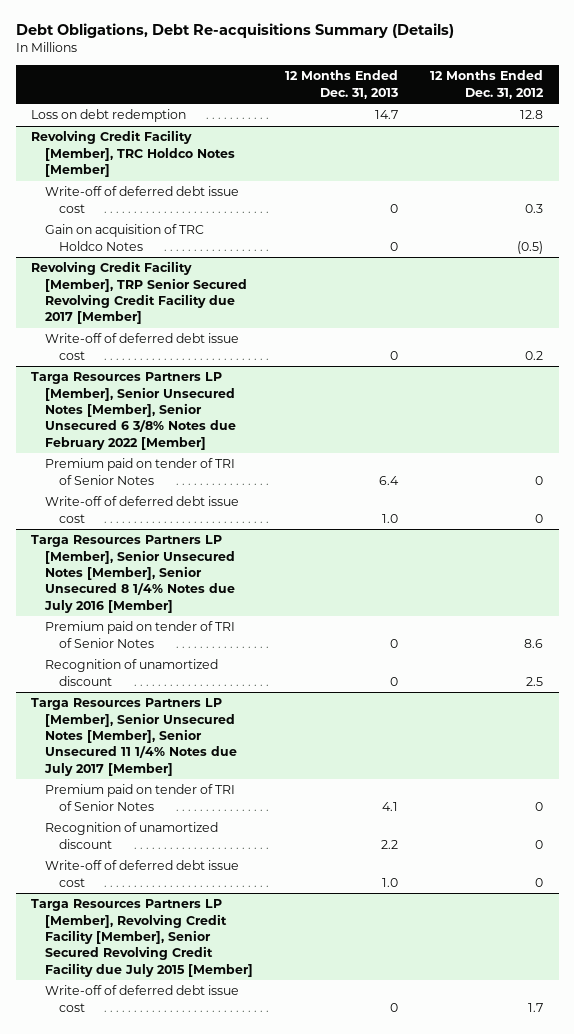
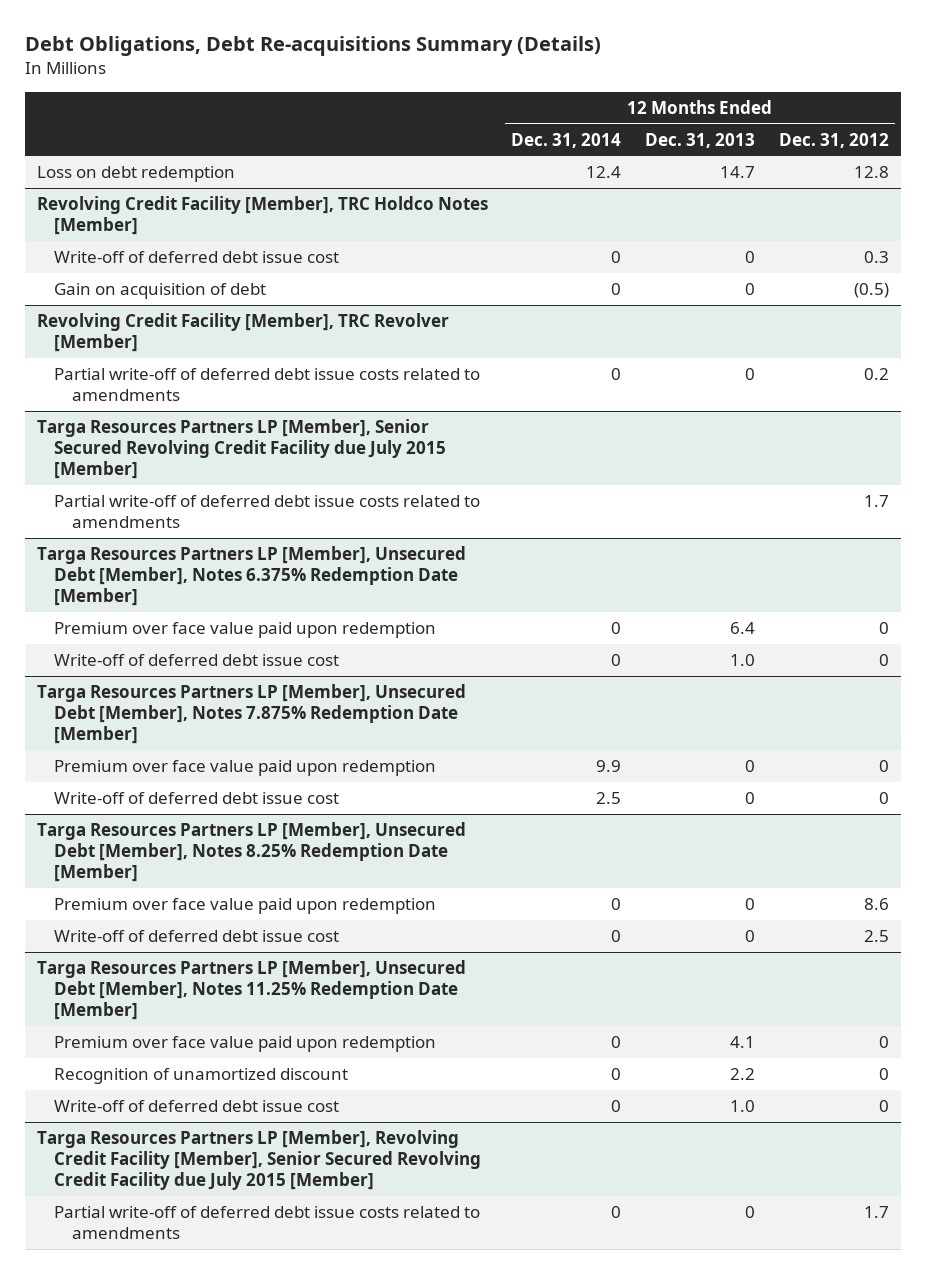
none -> [511,132,622,148] Dec. 31, 2014
[31,261,248,325] Revolving Credit Facility [Member], TRP Senior Secured Revolving Credit Facility due 2017 [Member] -> none
[31,372,237,450] Targa Resources Partners LP [Member], Senior Unsecured Notes [Member], Senior Unsecured 6 3/8% Notes due February 2022 [Member] -> none
[45,224,205,251] Gain on acquisition of TRC Holdco Notes -> [54,283,267,300] Gain on acquisition of debt
none -> [36,313,449,353] Revolving Credit Facility [Member], TRC Revolver [Member]
[45,333,240,360] Write-off of deferred debt issue cost -> [54,368,481,402] Partial write-off of deferred debt issue costs related to amendments
none -> [36,419,447,480] Targa Resources Partners LP [Member], Senior Secured Revolving Credit Facility due July 2015 [Member]
none -> [54,495,481,529] Partial write-off of deferred debt issue costs related to amendments
none -> [36,546,466,607] Targa Resources Partners LP [Member], Unsecured Debt [Member], Notes 6.375% Redemption Date [Member]
[45,458,236,485] Premium paid on tender of TRI of Senior Notes -> [54,622,437,639] Premium over face value paid upon redemption
[31,535,236,613] Targa Resources Partners LP [Member], Senior Unsecured Notes [Member], Senior Unsecured 8 1/4% Notes due July 2016 [Member] -> none
[45,621,236,648] Premium paid on tender of TRI of Senior Notes -> none
[45,659,219,686] Recognition of unamortized discount -> none
[31,698,238,776] Targa Resources Partners LP [Member], Senior Unsecured Notes [Member], Senior Unsecured 11 1/4% Notes due July 2017 [Member] -> none
[45,784,236,811] Premium paid on tender of TRI of Senior Notes -> none
none -> [36,684,466,745] Targa Resources Partners LP [Member], Unsecured Debt [Member], Notes 7.875% Redemption Date [Member]
none -> [54,760,437,777] Premium over face value paid upon redemption
none -> [54,792,340,805] Write-off of deferred debt issue cost
none -> [36,822,466,883] Targa Resources Partners LP [Member], Unsecured Debt [Member], Notes 8.25% Redemption Date [Member]
none -> [54,898,437,915] Premium over face value paid upon redemption
none -> [54,930,340,943] Write-off of deferred debt issue cost
none -> [36,960,466,1021] Targa Resources Partners LP [Member], Unsecured Debt [Member], Notes 11.25% Redemption Date [Member]
none -> [54,1036,437,1053] Premium over face value paid upon redemption
[45,985,240,1012] Write-off of deferred debt issue cost -> [54,1206,481,1240] Partial write-off of deferred debt issue costs related to amendments

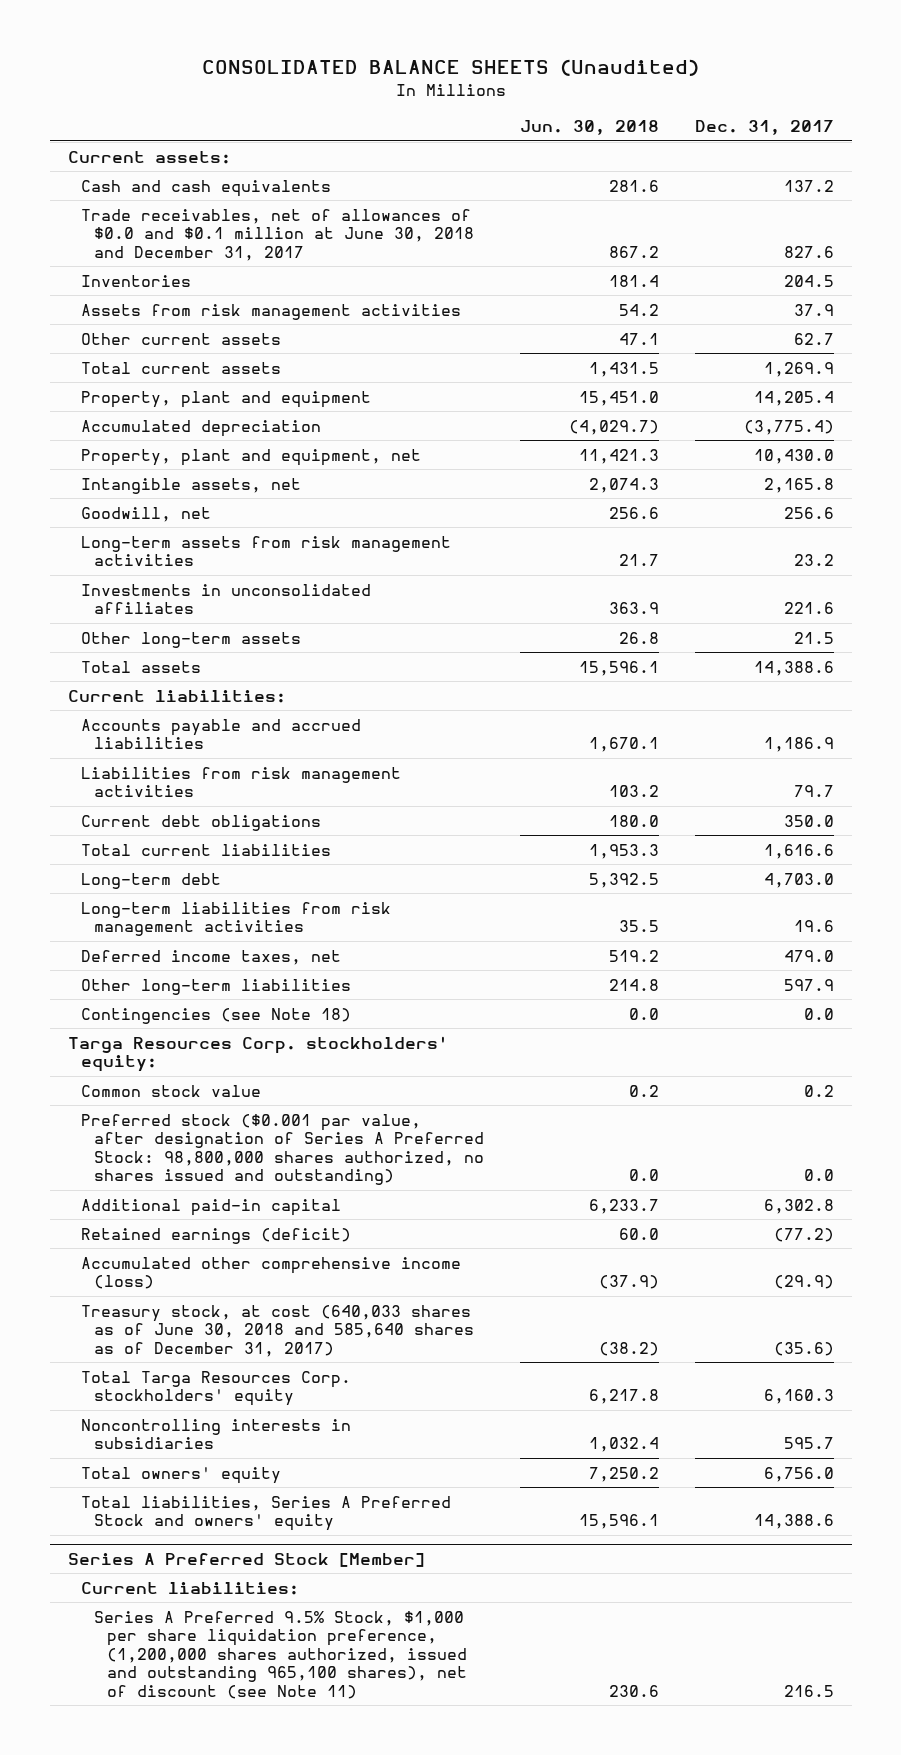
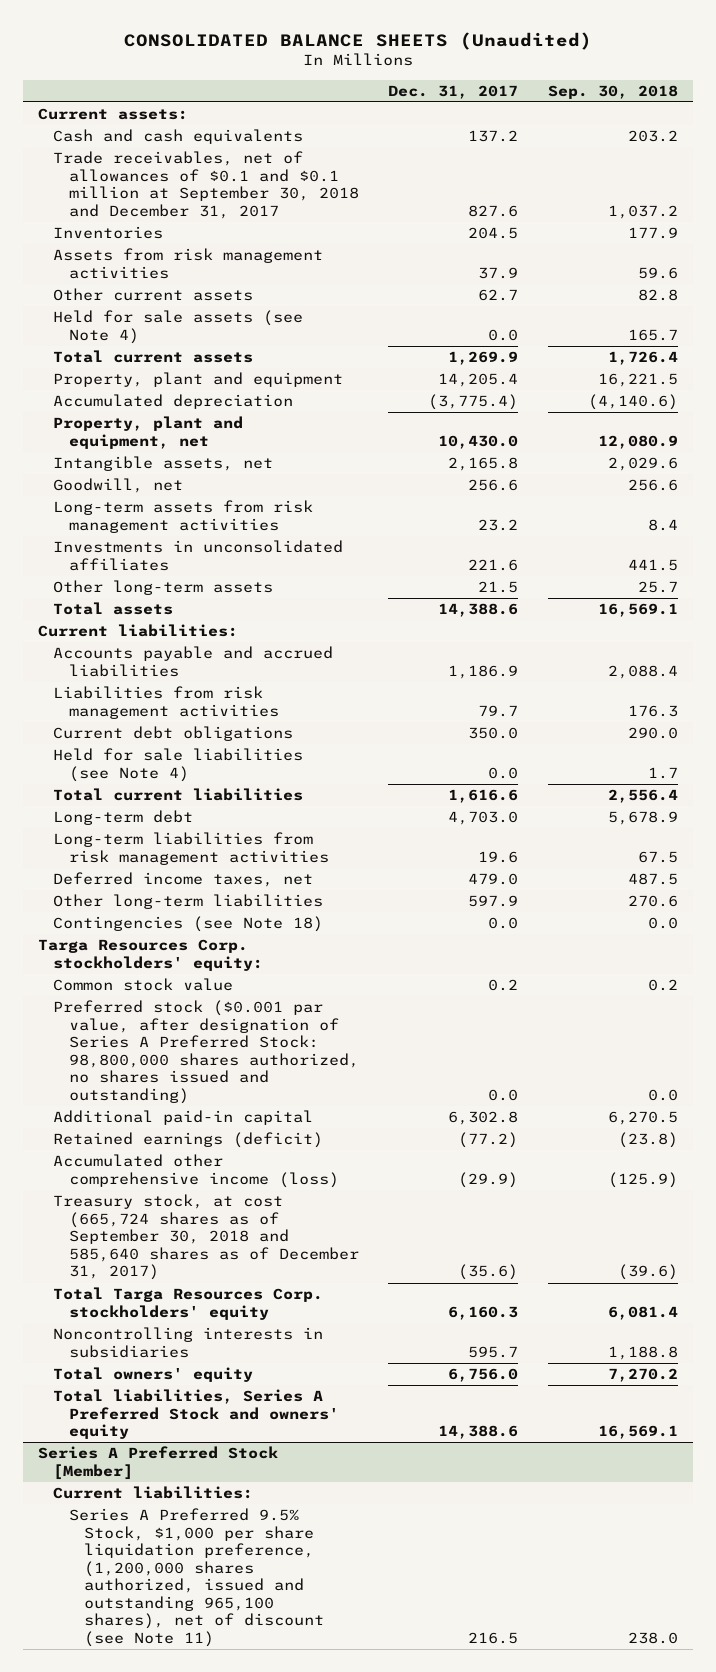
[519,120,659,136] Jun. 30, 2018 -> none
none -> [547,84,678,99] Sep. 30, 2018
[80,208,474,261] Trade receivables, net of allowances of $0.0 and $0.1 million at June 30, 2018 and December 31, 2017 -> [53,151,359,219] Trade receivables, net of allowances of $0.1 and $0.1 million at September 30, 2018 and December 31, 2017
none -> [53,310,304,344] Held for sale assets (see Note 4)
none -> [53,748,304,782] Held for sale liabilities (see Note 4)
[80,1304,474,1357] Treasury stock, at cost (640,033 shares as of June 30, 2018 and 585,640 shares as of December 31, 2017) -> [53,1194,359,1281] Treasury stock, at cost (665,724 shares as of September 30, 2018 and 585,640 shares as of December 31, 2017)

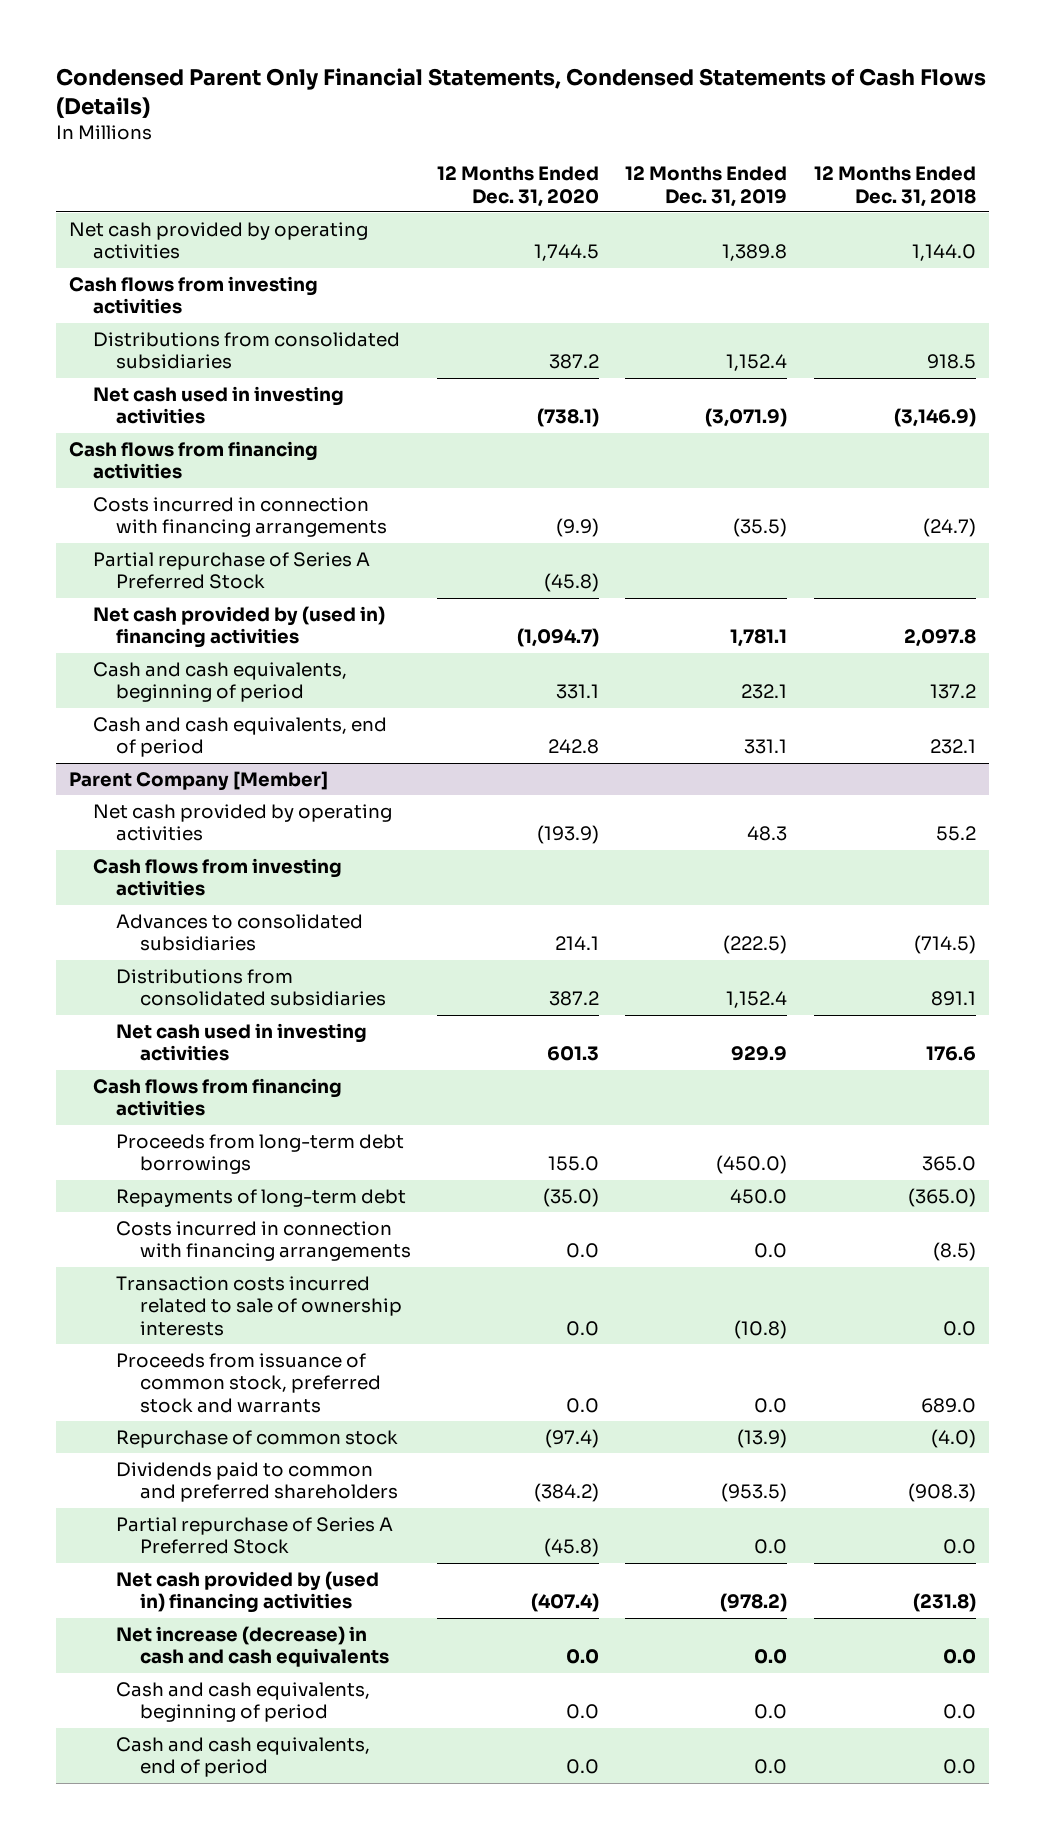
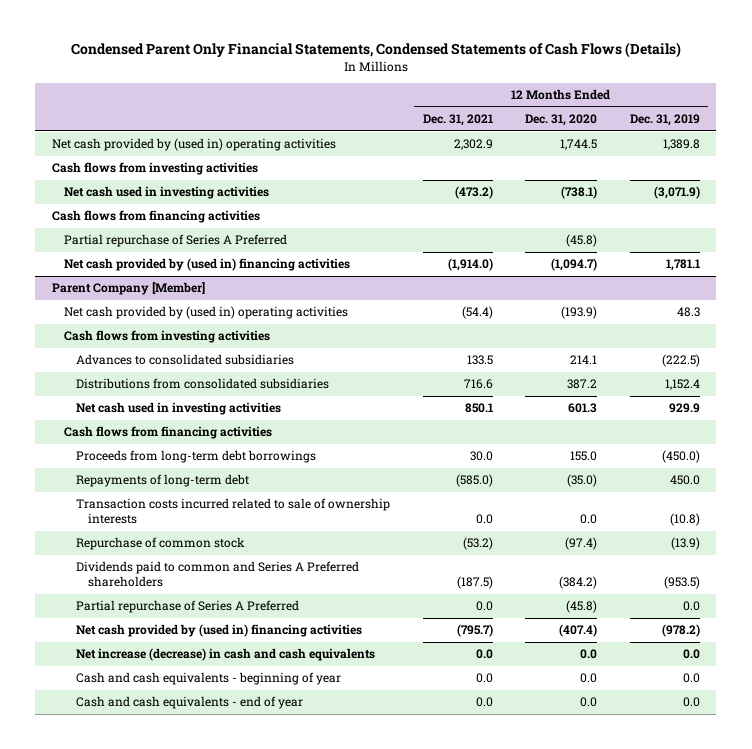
[813,166,976,207] 12 Months Ended Dec. 31, 2018 -> none
none -> [422,114,493,127] Dec. 31, 2021
[69,221,369,260] Net cash provided by operating activities -> [51,138,336,152] Net cash provided by (used in) operating activities
[92,331,400,370] Distributions from consolidated subsidiaries -> none
[92,496,388,538] Costs incurred in connection with financing arrangements -> none
[92,551,370,590] Partial repurchase of Series A Preferred Stock -> [63,234,287,248] Partial repurchase of Series A Preferred
[92,661,347,703] Cash and cash equivalents, beginning of period -> none
[92,716,387,758] Cash and cash equivalents, end of period -> none
[92,803,392,842] Net cash provided by operating activities -> [63,306,348,320] Net cash provided by (used in) operating activities
[116,1220,412,1262] Costs incurred in connection with financing arrangements -> none
[116,1352,382,1413] Proceeds from issuance of common stock, preferred stock and warrants -> none
[116,1461,399,1503] Dividends paid to common and preferred shareholders -> [75,561,359,588] Dividends paid to common and Series A Preferred shareholders
[116,1516,394,1555] Partial repurchase of Series A Preferred Stock -> [75,600,299,614] Partial repurchase of Series A Preferred
[116,1681,371,1723] Cash and cash equivalents, beginning of period -> [75,672,341,686] Cash and cash equivalents - beginning of year
[116,1736,371,1778] Cash and cash equivalents, end of period -> [75,696,303,710] Cash and cash equivalents - end of year

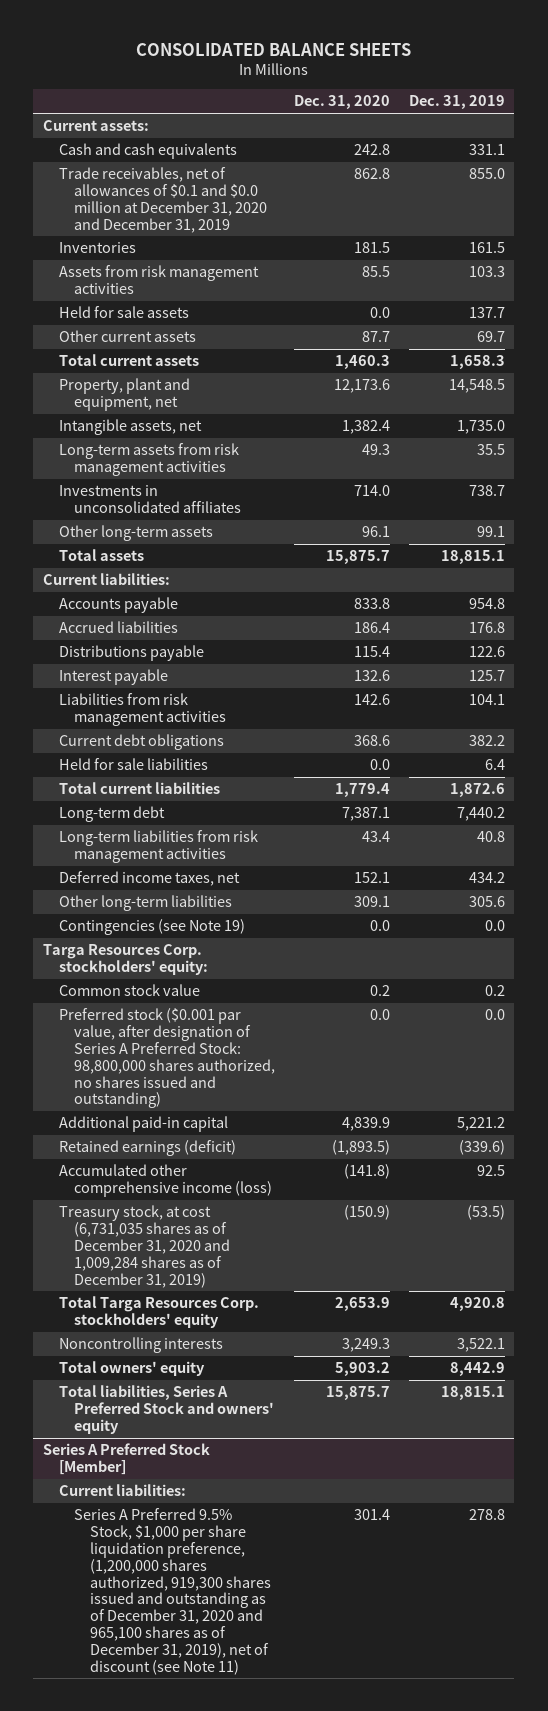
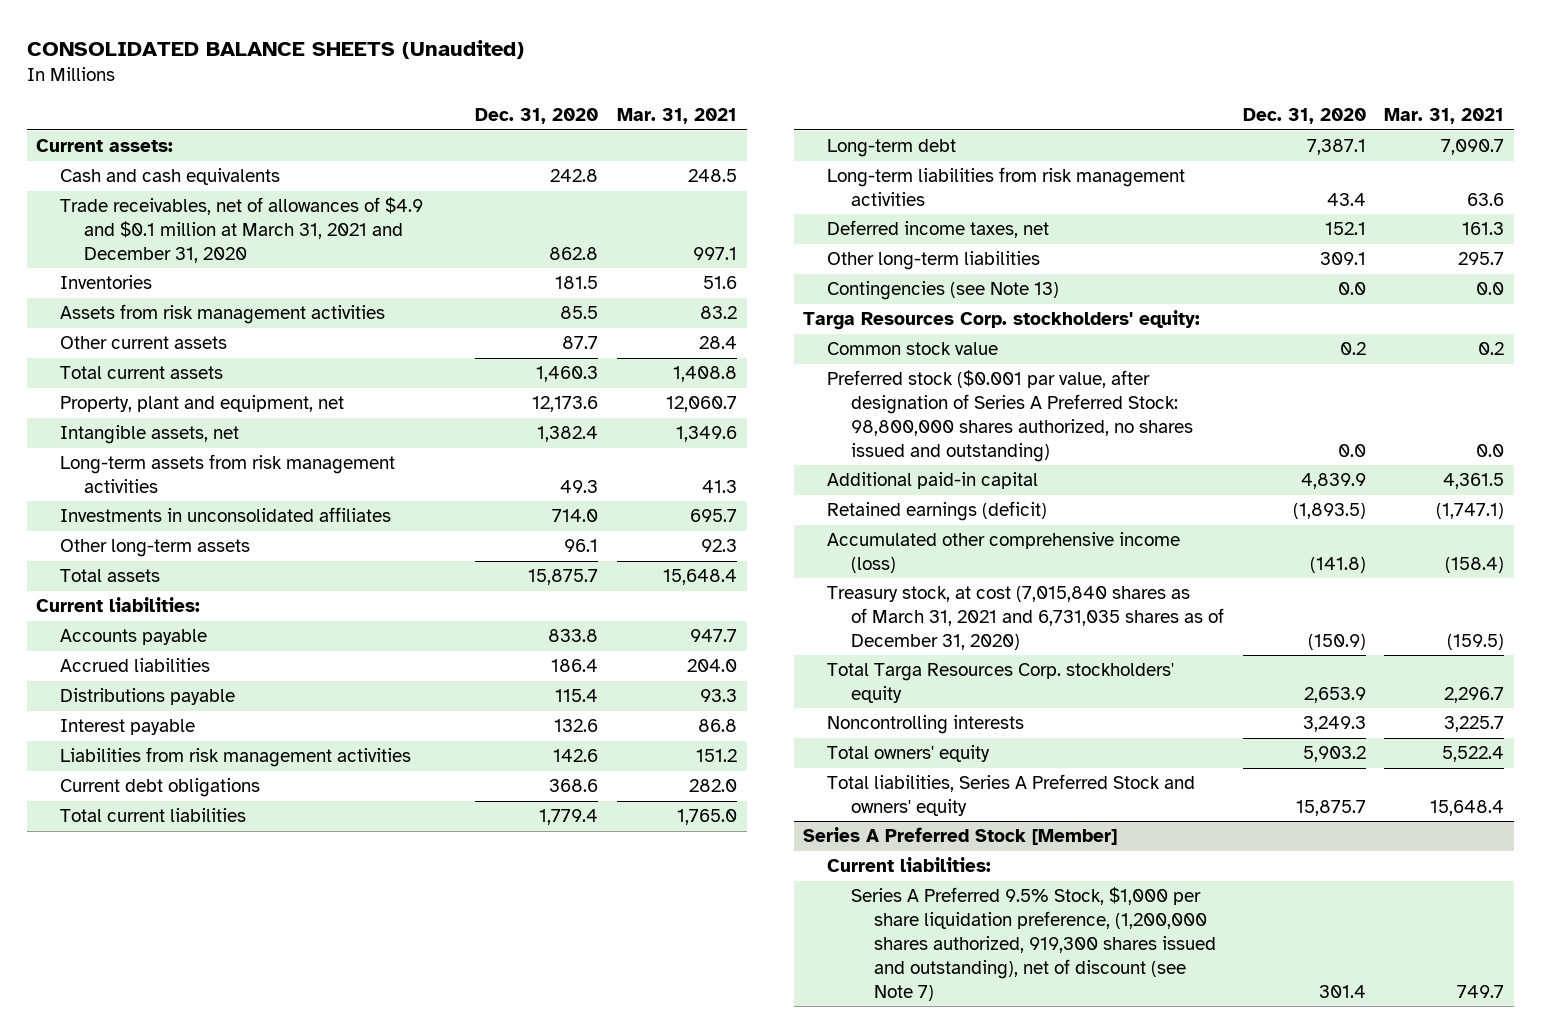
[135,42,411,56] CONSOLIDATED BALANCE SHEETS -> [26,39,524,59] CONSOLIDATED BALANCE SHEETS (Unaudited)
[408,95,505,110] Dec. 31, 2019 -> none
none -> [617,108,738,125] Mar. 31, 2021
[58,167,268,233] Trade receivables, net of allowances of $0.1 and $0.0 million at December 31, 2020 and December 31, 2019 -> [59,197,423,263] Trade receivables, net of allowances of $4.9 and $0.1 million at March 31, 2021 and December 31, 2020
[58,306,189,319] Held for sale assets -> none
[58,758,208,771] Held for sale liabilities -> none
[58,919,245,936] Contingencies (see Note 19) -> [826,281,1059,301] Contingencies (see Note 13)
[58,1205,231,1288] Treasury stock, at cost (6,731,035 shares as of December 31, 2020 and 1,009,284 shares as of December 31, 2019) -> [826,586,1224,650] Treasury stock, at cost (7,015,840 shares as of March 31, 2021 and 6,731,035 shares as of December 31, 2020)
[74,1508,272,1675] Series A Preferred 9.5% Stock, $1,000 per share liquidation preference, (1,200,000 shares authorized, 919,300 shares issued and outstanding as of December 31, 2020 and 965,100 shares as of December 31, 2019), net of discount (see Note 11) -> [850,887,1217,1001] Series A Preferred 9.5% Stock, $1,000 per share liquidation preference, (1,200,000 shares authorized, 919,300 shares issued and outstanding), net of discount (see Note 7)

